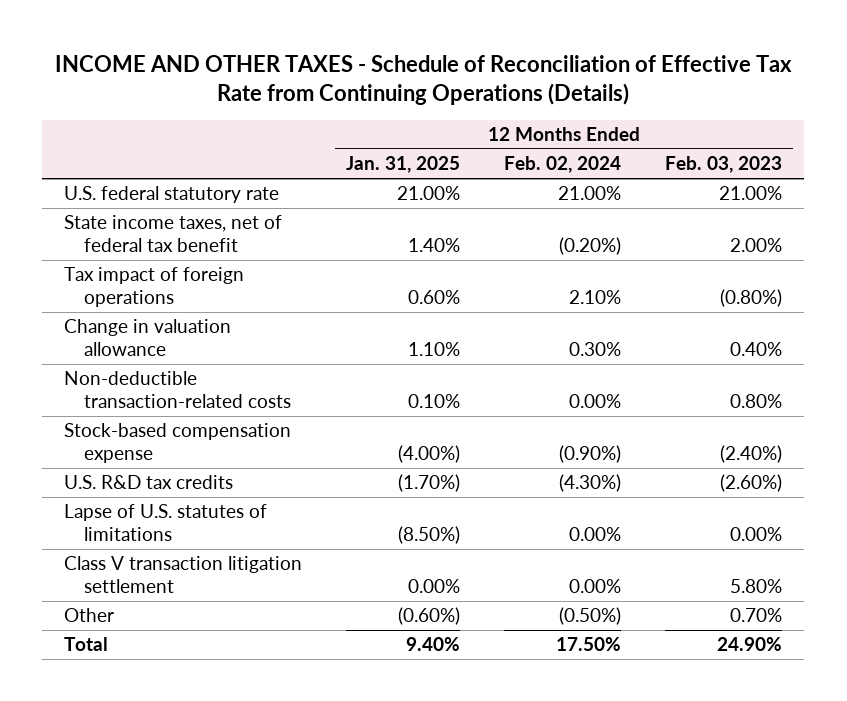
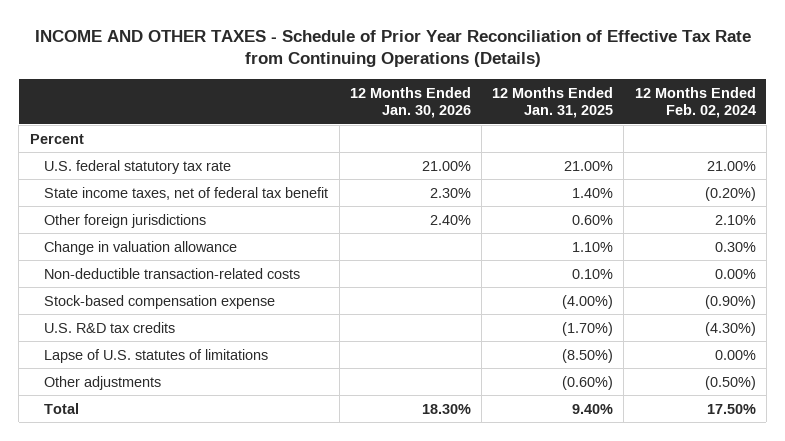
[55,54,793,105] INCOME AND OTHER TAXES - Schedule of Reconciliation of Effective Tax Rate from Continuing Operations (Details) -> [34,29,751,68] INCOME AND OTHER TAXES - Schedule of Prior Year Reconciliation of Effective Tax Rate from Continuing Operations (Details)
[665,156,783,174] Feb. 03, 2023 -> none
none -> [349,86,471,119] 12 Months Ended Jan. 30, 2026
none -> [29,133,84,144] Percent
[64,186,280,204] U.S. federal statutory rate -> [44,159,232,174] U.S. federal statutory tax rate
[64,267,245,307] Tax impact of foreign operations -> [44,213,207,228] Other foreign jurisdictions
[64,556,303,593] Class V transaction litigation settlement -> none
[64,608,115,623] Other -> [44,375,162,390] Other adjustments

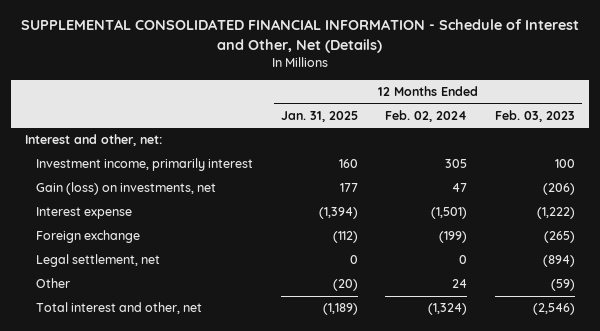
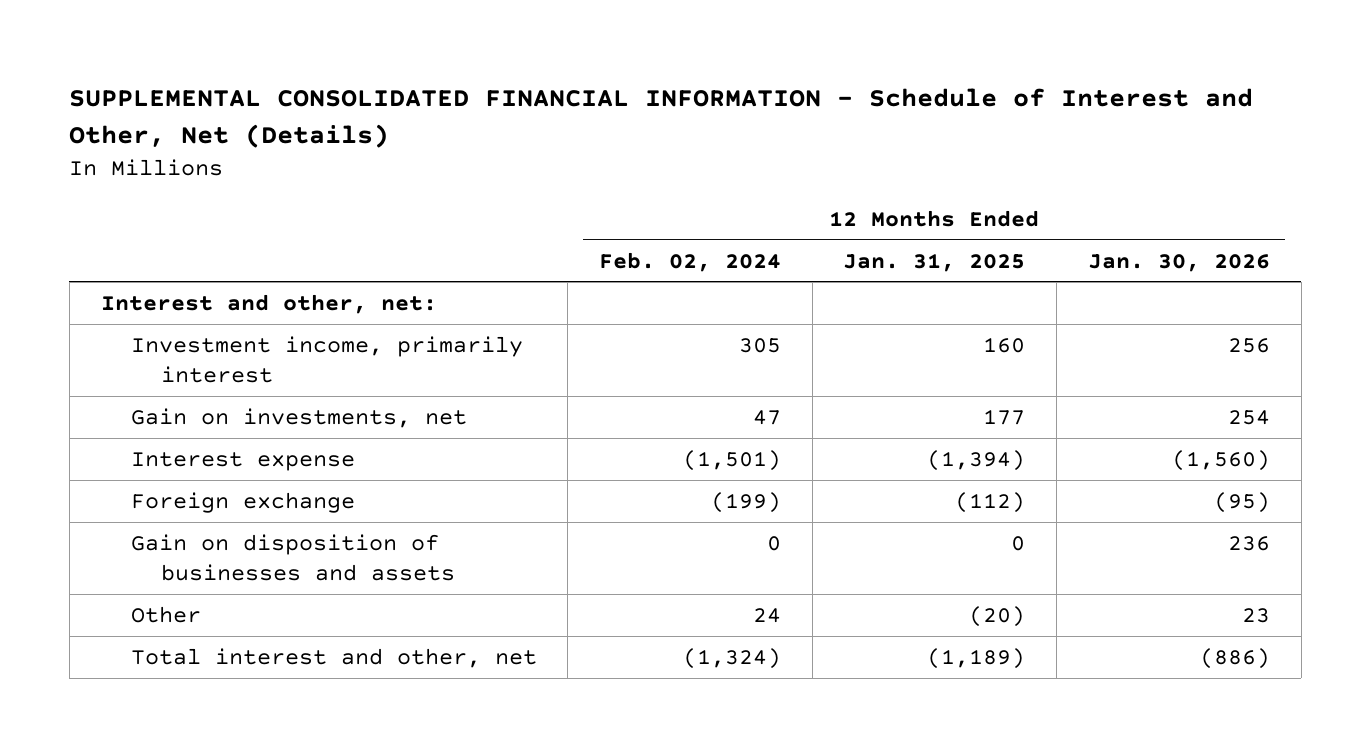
[495,109,576,122] Feb. 03, 2023 -> none
none -> [1087,253,1270,272] Jan. 30, 2026
[35,182,216,196] Gain (loss) on investments, net -> [130,407,467,428] Gain on investments, net
[35,254,160,268] Legal settlement, net -> none
none -> [130,533,455,581] Gain on disposition of businesses and assets

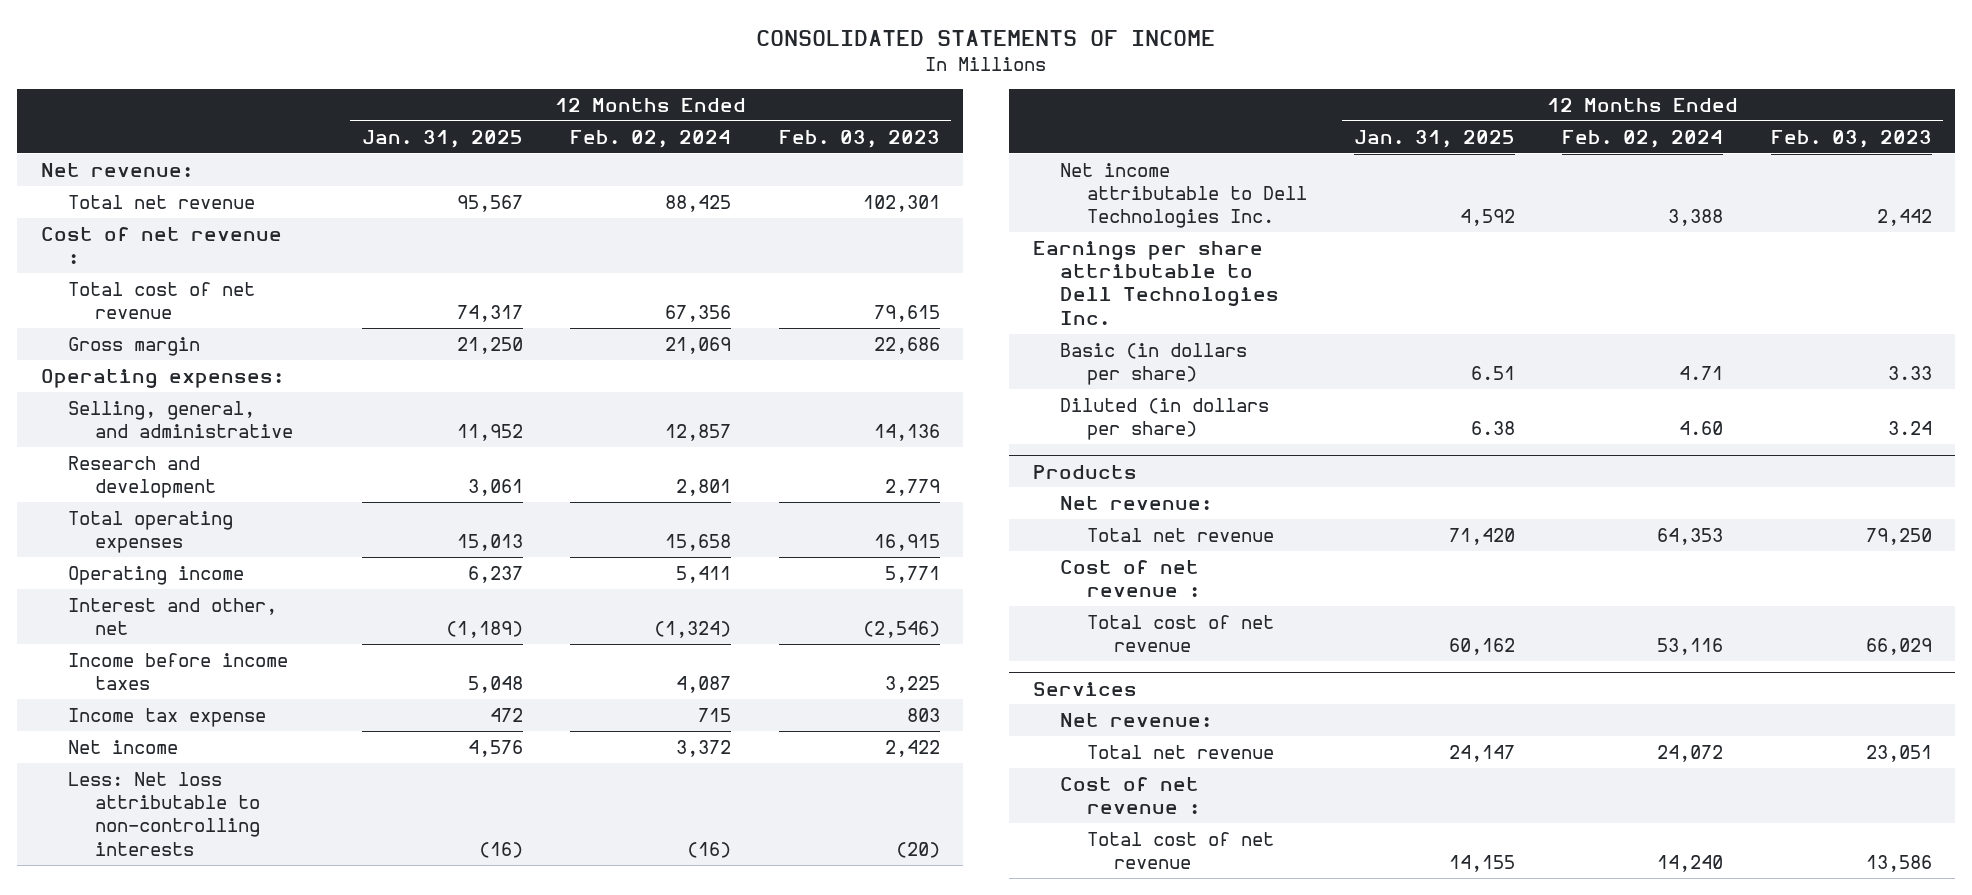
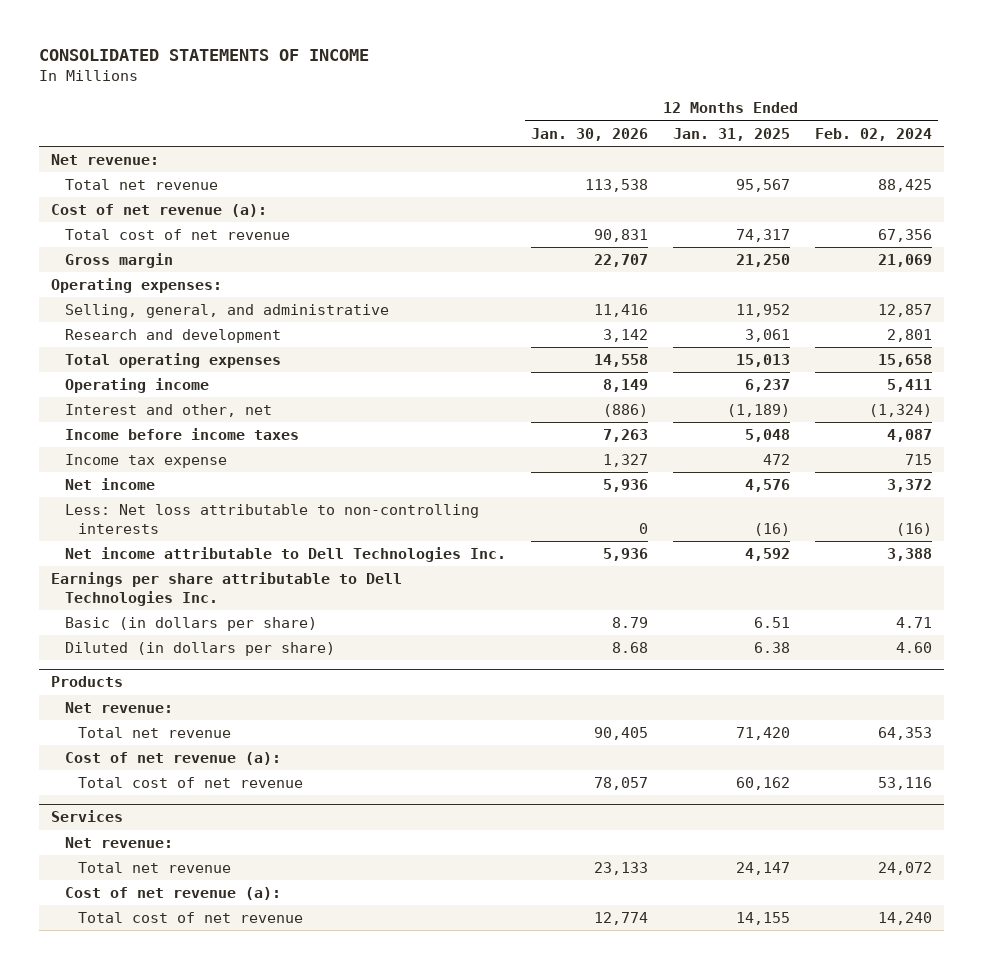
[778,129,940,148] Feb. 03, 2023 -> none
none -> [530,127,648,141] Jan. 30, 2026
[40,226,282,265] Cost of net revenue : -> [51,203,268,217] Cost of net revenue (a):
[1059,559,1201,598] Cost of net revenue : -> [64,751,281,765] Cost of net revenue (a):
[1059,776,1201,815] Cost of net revenue : -> [64,886,281,900] Cost of net revenue (a):

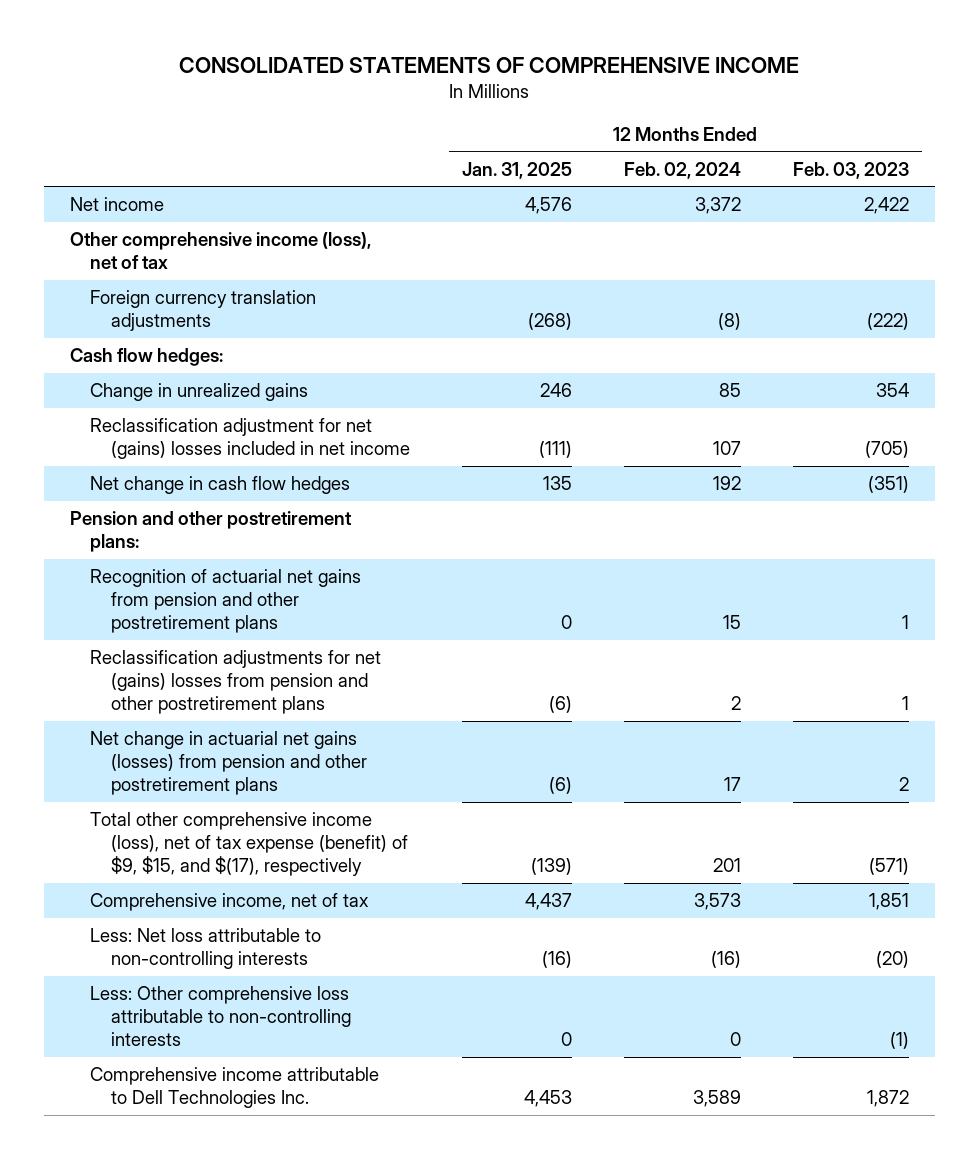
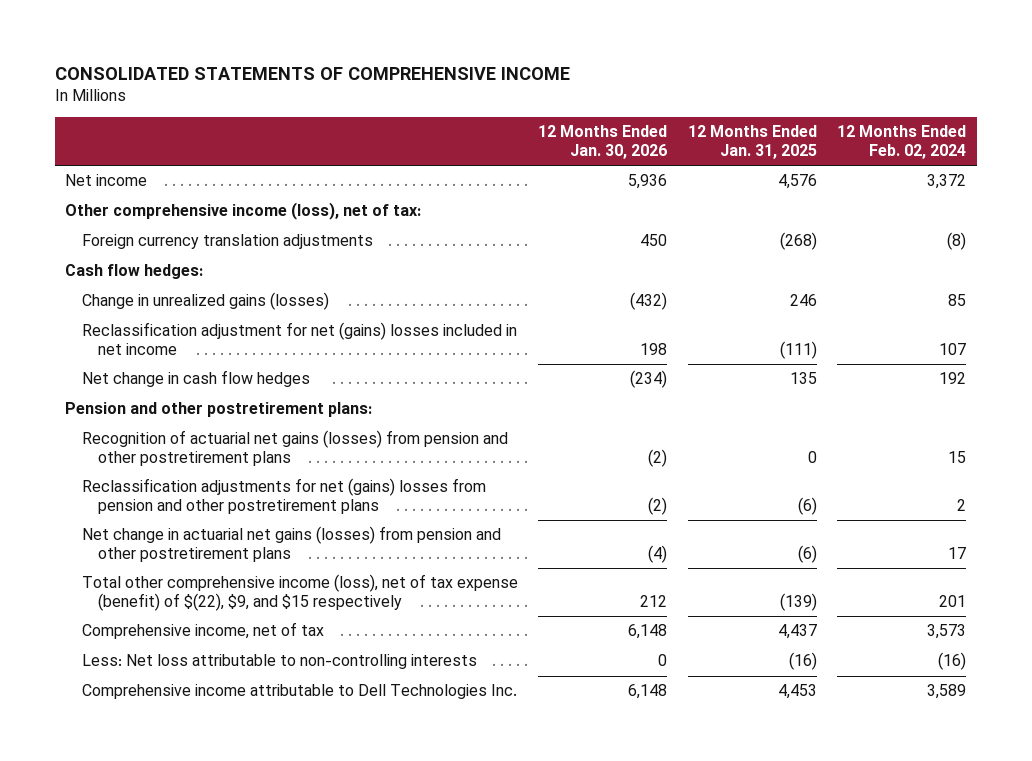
[792,161,909,179] Feb. 03, 2023 -> none
none -> [538,125,668,159] 12 Months Ended Jan. 30, 2026
[70,232,372,270] Other comprehensive income (loss), net of tax -> [65,202,422,221] Other comprehensive income (loss), net of tax:
[90,383,309,402] Change in unrealized gains -> [81,292,329,311] Change in unrealized gains (losses)
[90,569,362,634] Recognition of actuarial net gains from pension and other postretirement plans -> [81,430,508,467] Recognition of actuarial net gains (losses) from pension and other postretirement plans
[90,812,408,877] Total other comprehensive income (loss), net of tax expense (benefit) of $9, $15, and $(17), respectively -> [81,574,518,612] Total other comprehensive income (loss), net of tax expense (benefit) of $(22), $9, and $15 respectively
[90,986,351,1047] Less: Other comprehensive loss attributable to non-controlling interests -> none

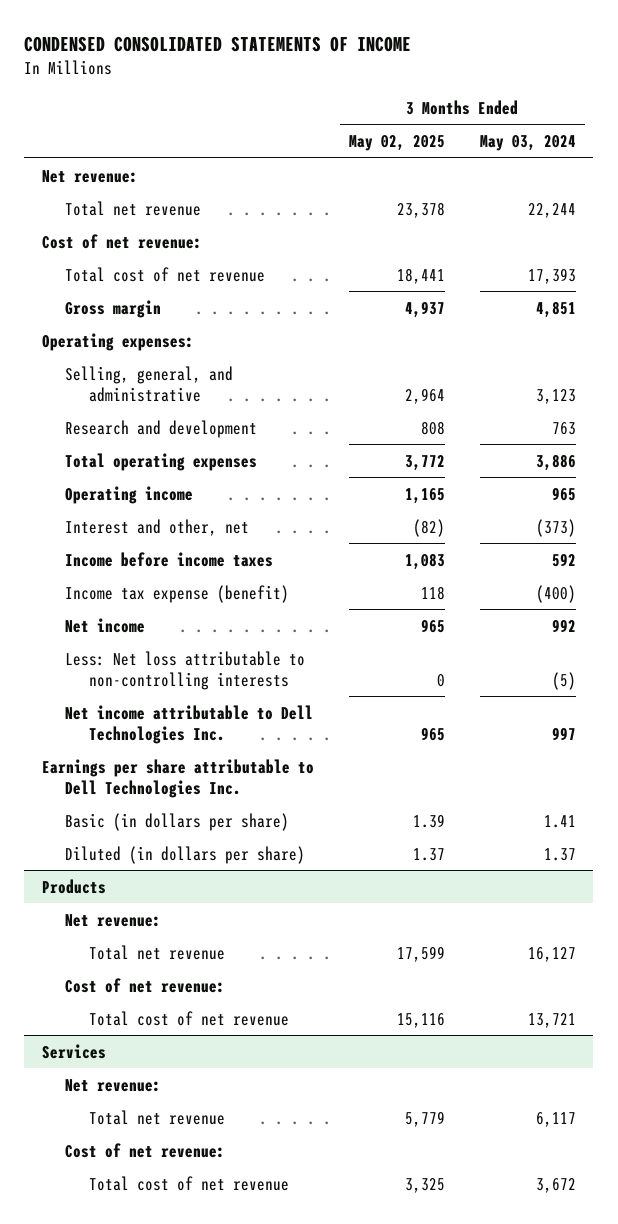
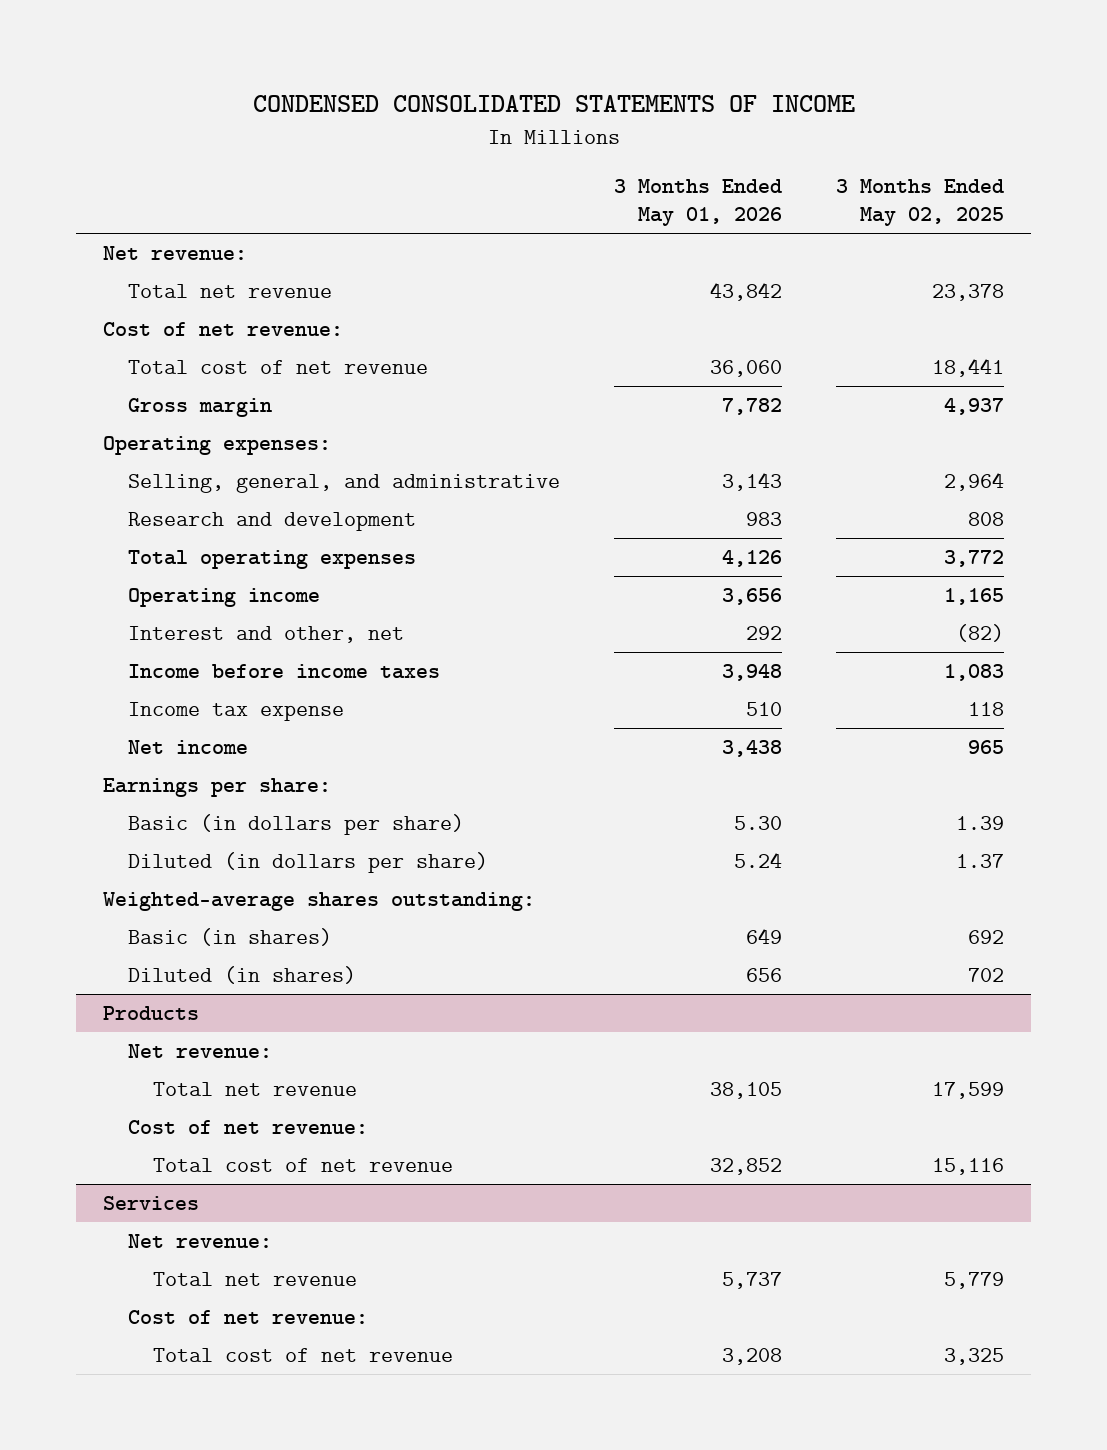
[479,135,576,152] May 03, 2024 -> none
none -> [614,178,783,227] 3 Months Ended May 01, 2026
[65,584,290,603] Income tax expense (benefit) -> [128,702,345,722] Income tax expense
[65,650,306,690] Less: Net loss attributable to non-controlling interests -> none
[65,704,314,744] Net income attributable to Dell Technologies Inc. -> none
[41,758,314,798] Earnings per share attributable to Dell Technologies Inc. -> [103,778,332,798] Earnings per share:
none -> [103,892,536,912] Weighted-average shares outstanding:
none -> [128,928,333,947] Basic (in shares)
none -> [128,966,357,985] Diluted (in shares)

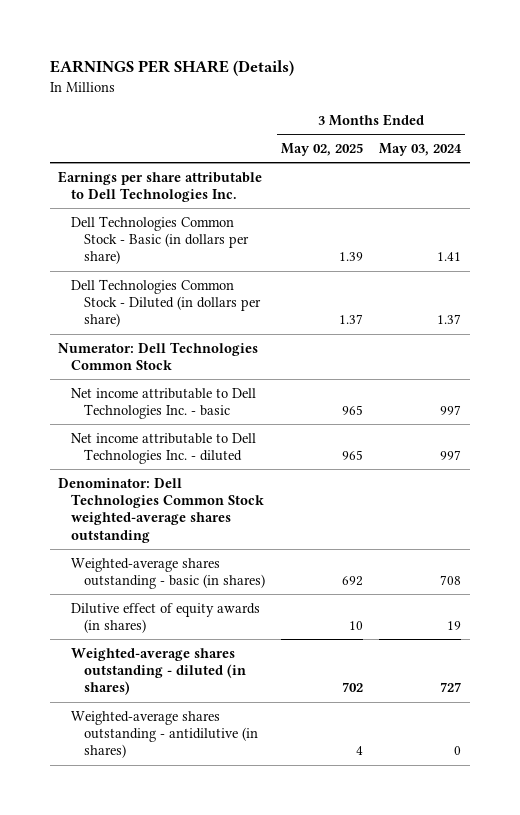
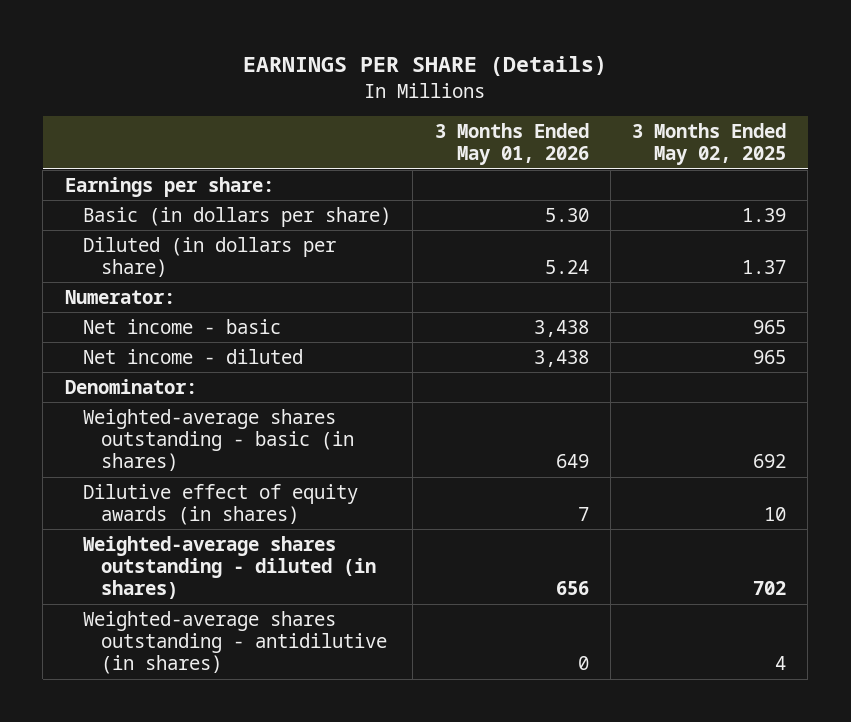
[379,142,463,156] May 03, 2024 -> none
none -> [434,123,589,166] 3 Months Ended May 01, 2026
[58,170,263,202] Earnings per share attributable to Dell Technologies Inc. -> [64,176,274,197] Earnings per share:
[70,215,249,265] Dell Technologies Common Stock - Basic (in dollars per share) -> [83,206,392,227] Basic (in dollars per share)
[70,278,261,328] Dell Technologies Common Stock - Diluted (in dollars per share) -> [83,236,337,278] Diluted (in dollars per share)
[58,341,259,370] Numerator: Dell Technologies Common Stock -> [64,289,175,304] Numerator:
[70,387,256,419] Net income attributable to Dell Technologies Inc. - basic -> [83,318,282,334] Net income - basic
[70,432,256,464] Net income attributable to Dell Technologies Inc. - diluted -> [83,348,304,364] Net income - diluted
[58,477,264,543] Denominator: Dell Technologies Common Stock weighted-average shares outstanding -> [64,378,197,394] Denominator:

